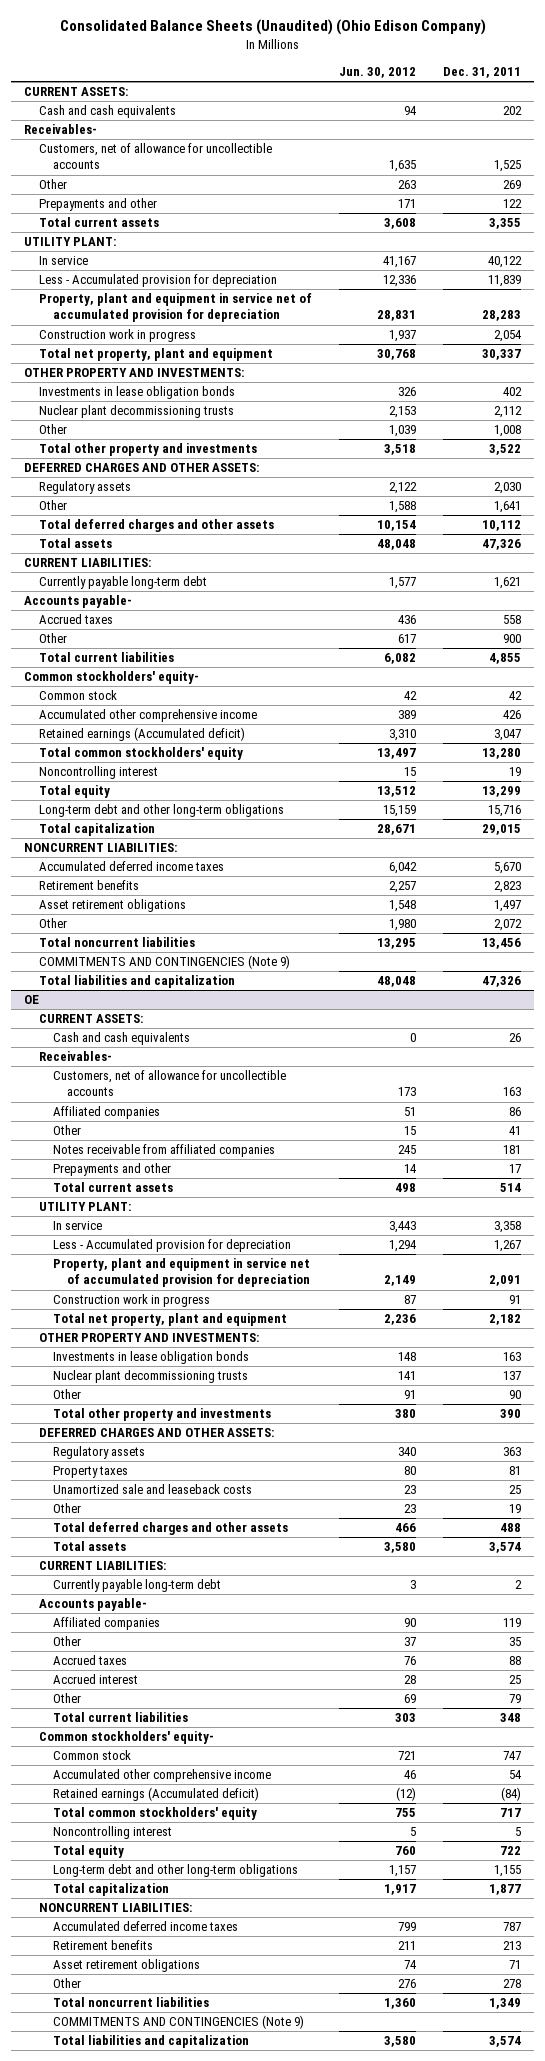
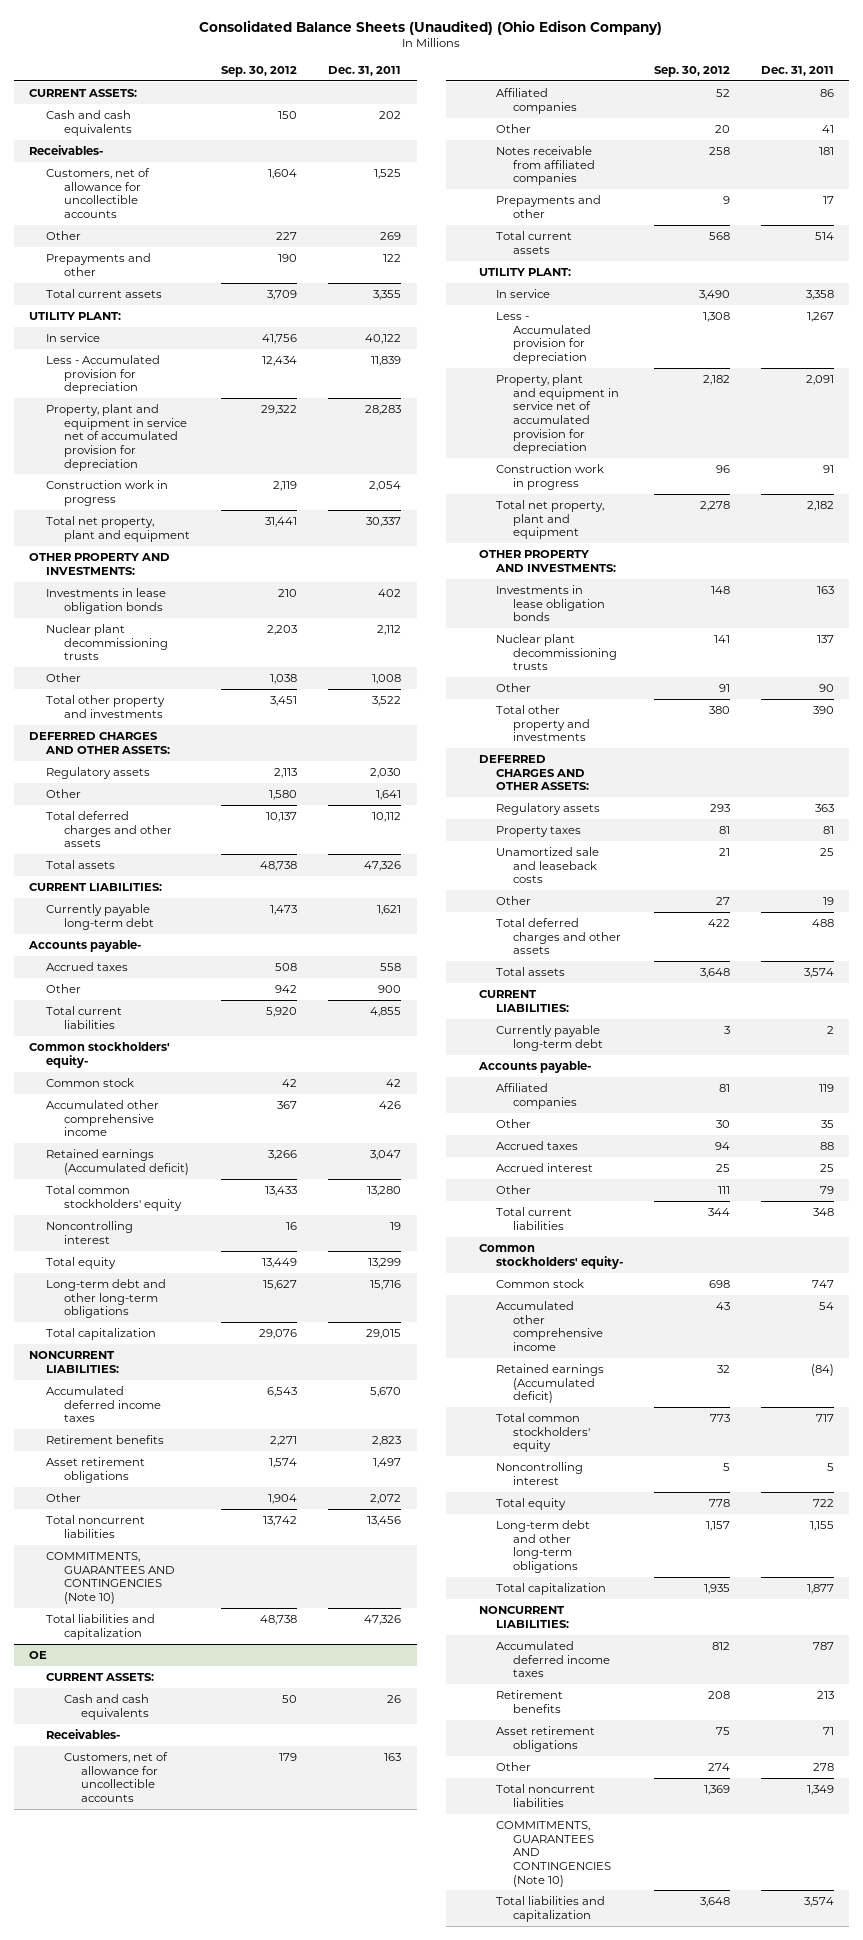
[338,66,416,78] Jun. 30, 2012 -> none
none -> [221,66,298,78] Sep. 30, 2012
[38,955,290,970] COMMITMENTS AND CONTINGENCIES (Note 9) -> [46,1552,175,1604] COMMITMENTS, GUARANTEES AND CONTINGENCIES (Note 10)
[52,2015,304,2030] COMMITMENTS AND CONTINGENCIES (Note 9) -> [495,1821,612,1887] COMMITMENTS, GUARANTEES AND CONTINGENCIES (Note 10)

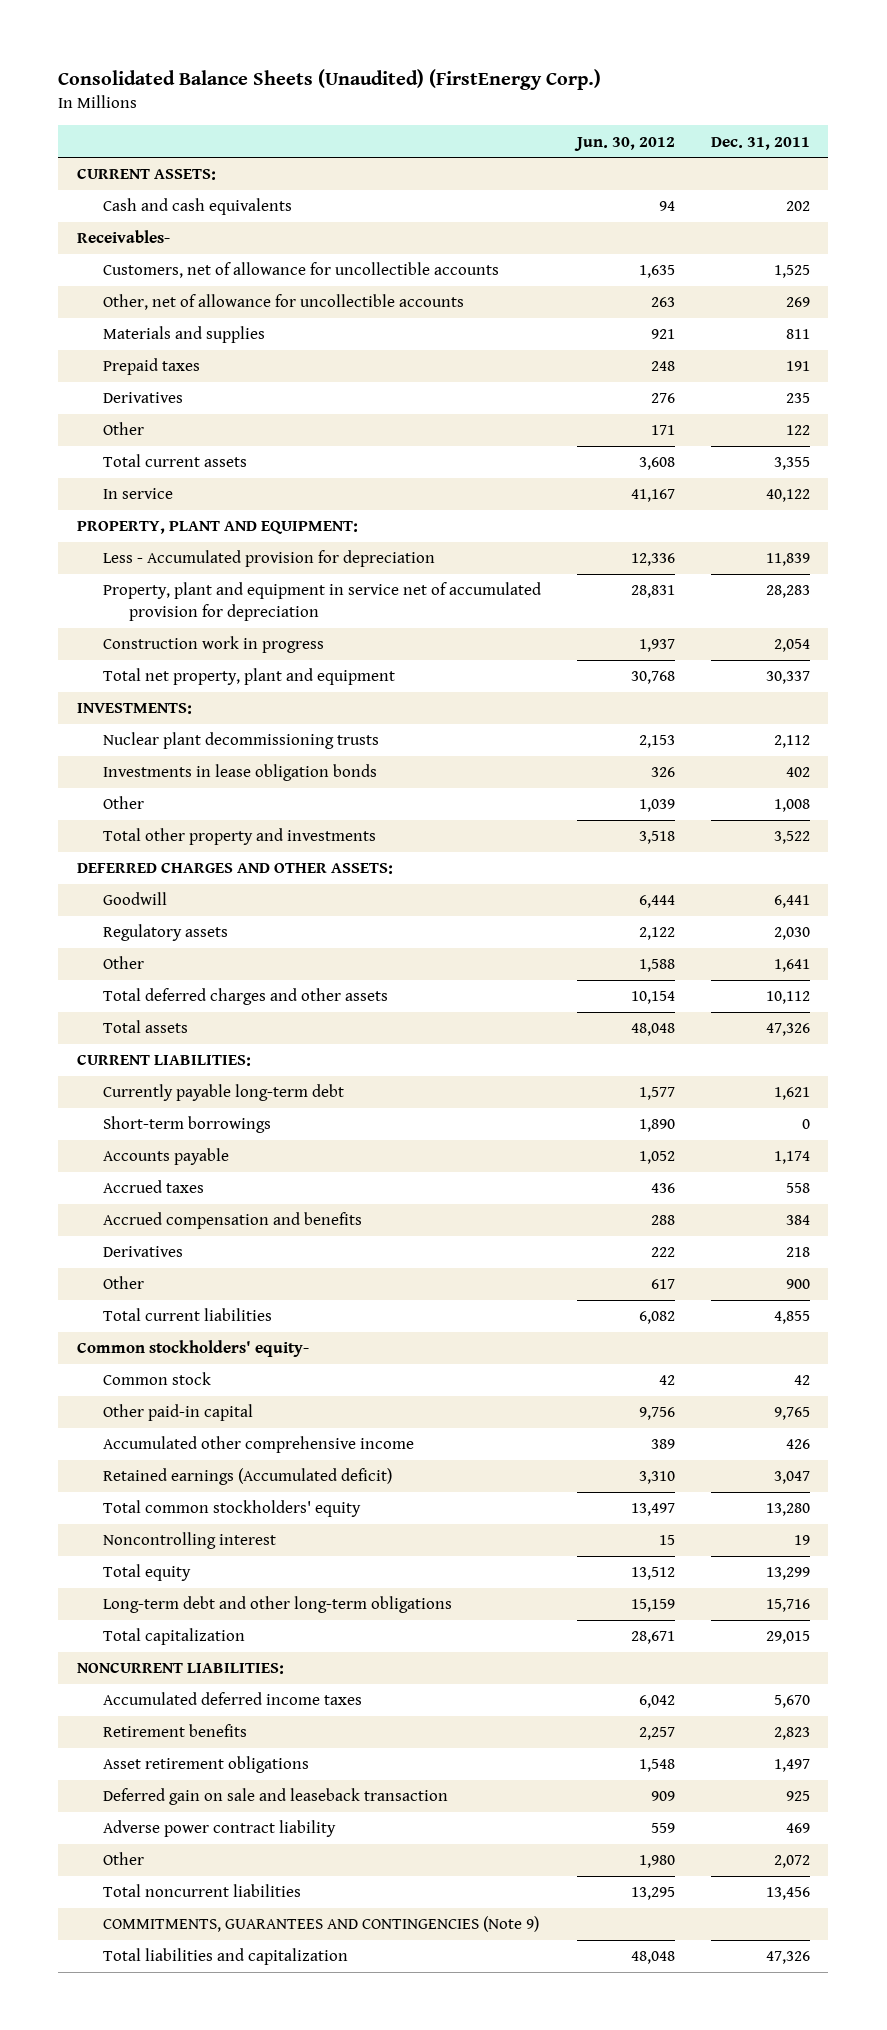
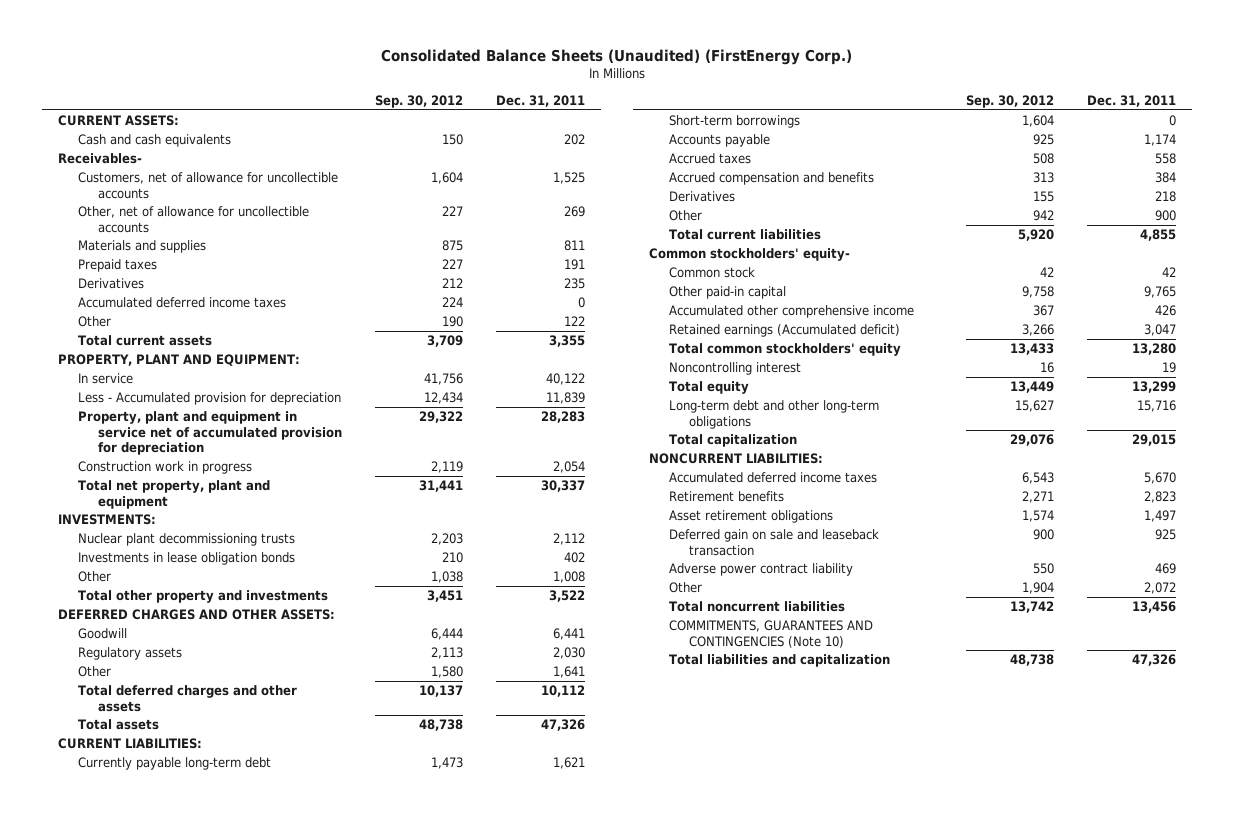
[574,136,676,151] Jun. 30, 2012 -> none
none -> [375,94,464,108] Sep. 30, 2012
none -> [78,296,287,308] Accumulated deferred income taxes
[102,488,173,500] In service -> [78,372,134,384] In service
[102,1916,539,1933] COMMITMENTS, GUARANTEES AND CONTINGENCIES (Note 9) -> [669,619,874,648] COMMITMENTS, GUARANTEES AND CONTINGENCIES (Note 10)

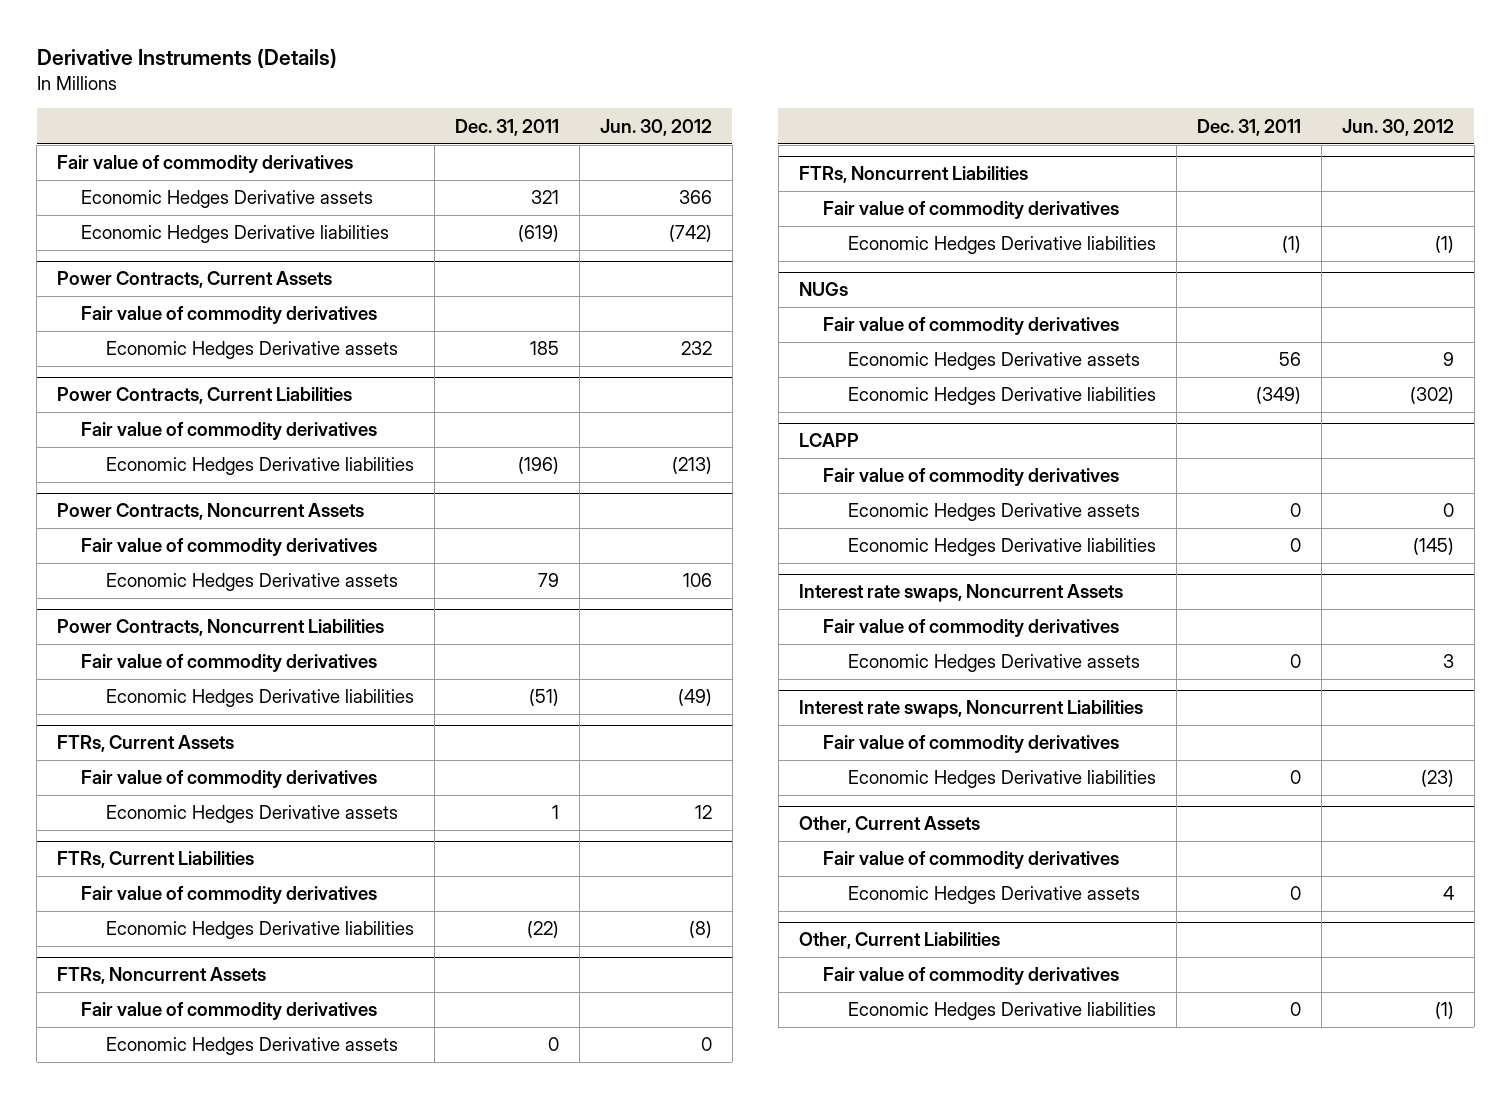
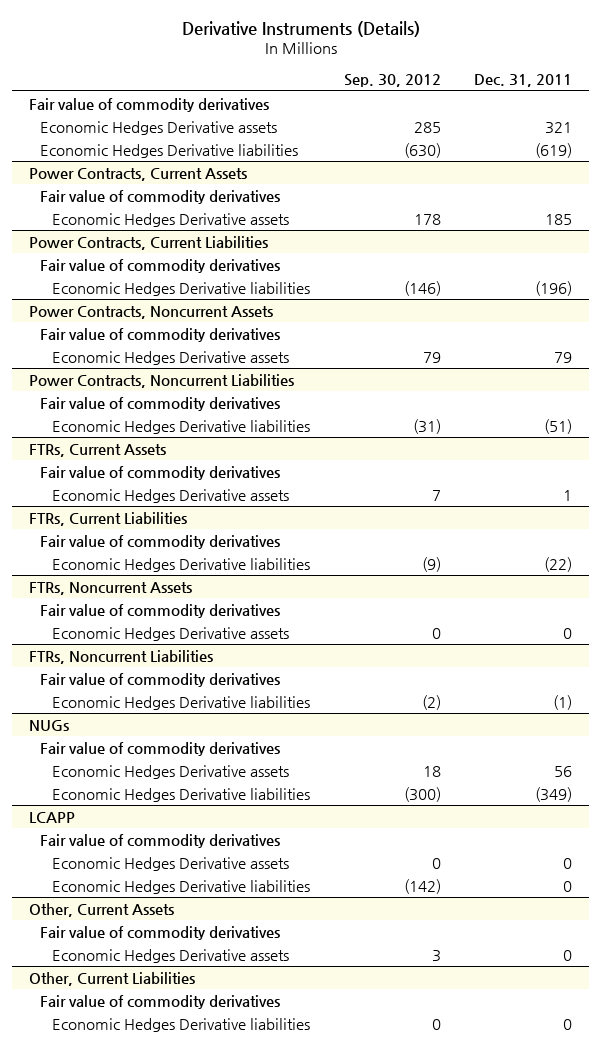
[599,118,712,136] Jun. 30, 2012 -> none
none -> [343,74,441,88] Sep. 30, 2012
[799,584,1124,603] Interest rate swaps, Noncurrent Assets -> none
[823,619,1120,638] Fair value of commodity derivatives -> none
[847,654,1140,673] Economic Hedges Derivative assets -> none
[799,700,1144,719] Interest rate swaps, Noncurrent Liabilities -> none
[823,735,1120,754] Fair value of commodity derivatives -> none
[847,770,1156,789] Economic Hedges Derivative liabilities -> none

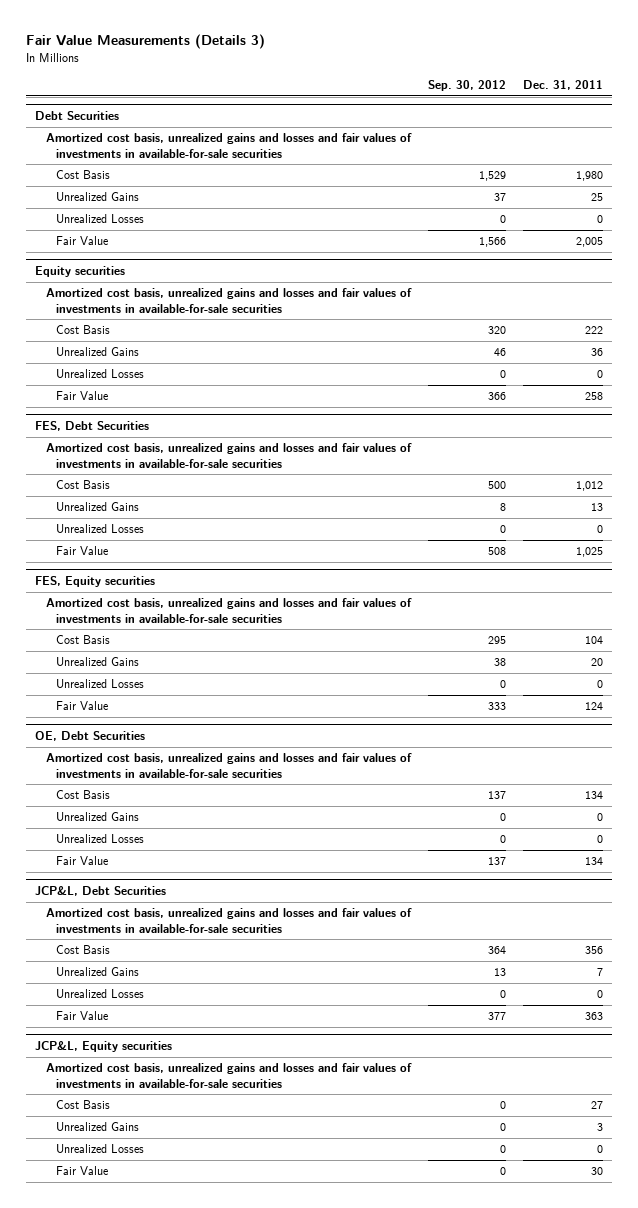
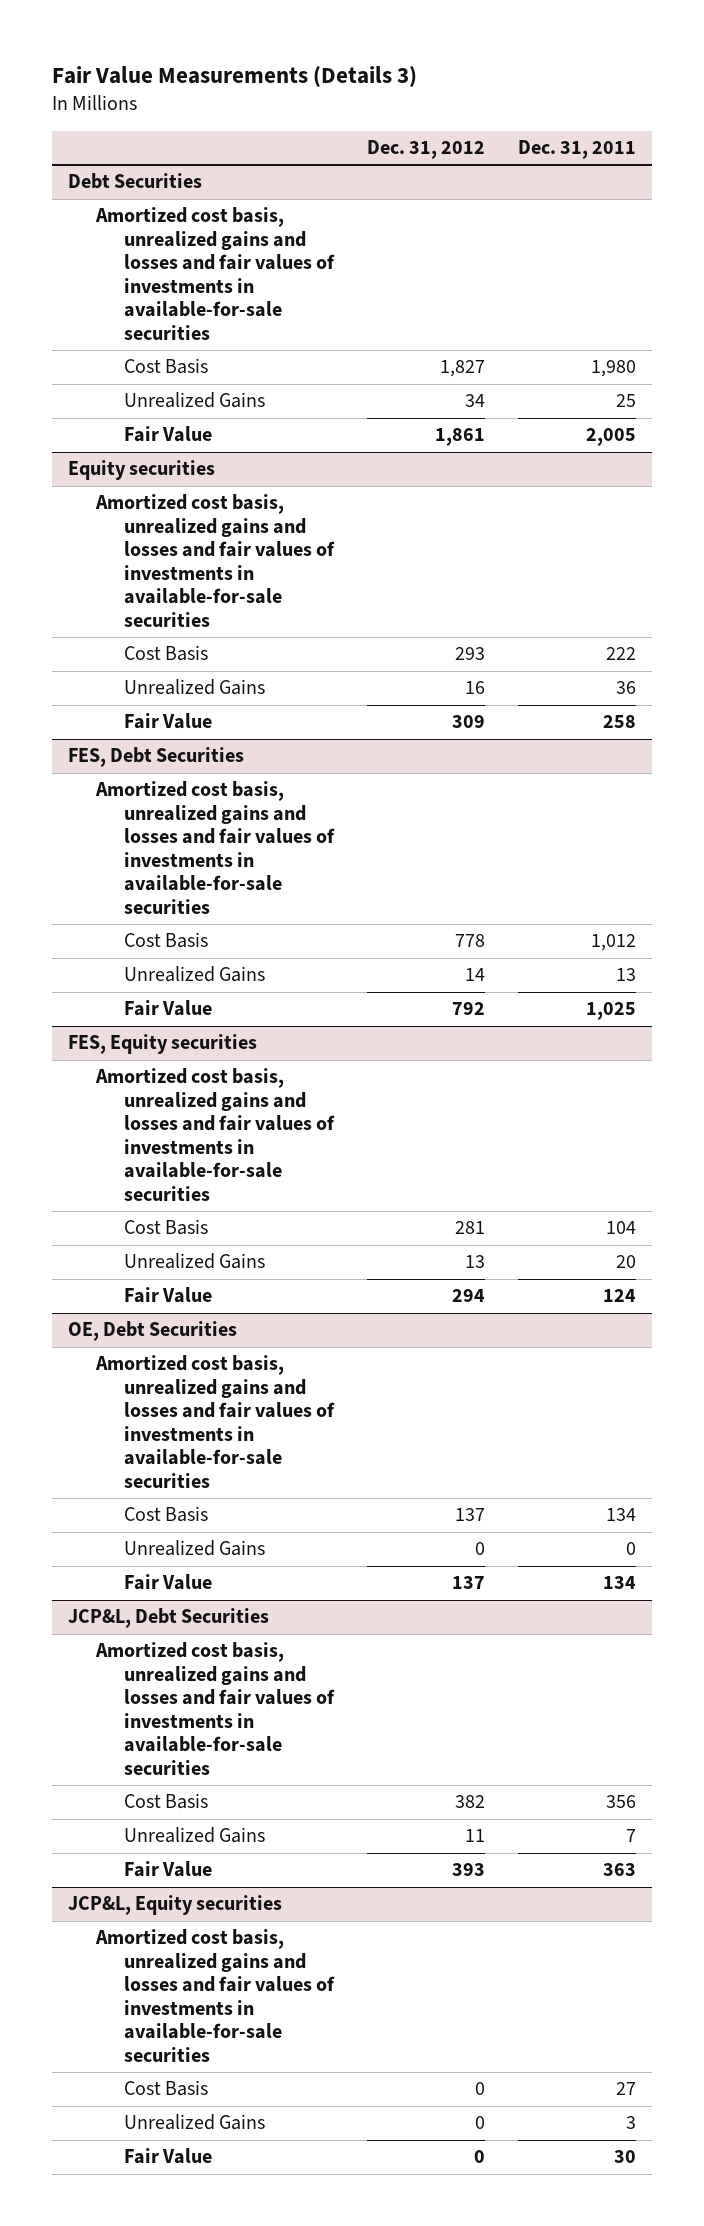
[427,80,506,92] Sep. 30, 2012 -> none
none -> [366,140,485,160] Dec. 31, 2012
[56,214,145,224] Unrealized Losses -> none
[56,369,145,379] Unrealized Losses -> none
[56,524,145,534] Unrealized Losses -> none
[56,679,145,689] Unrealized Losses -> none
[56,834,145,844] Unrealized Losses -> none
[56,989,145,999] Unrealized Losses -> none
[56,1144,145,1154] Unrealized Losses -> none

